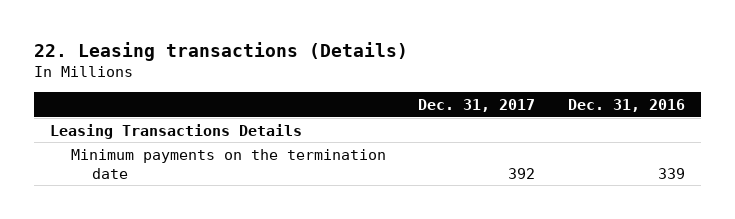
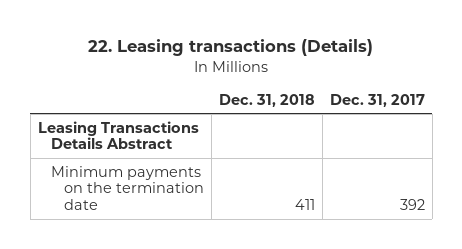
[567,98,685,112] Dec. 31, 2016 -> none
none -> [218,93,315,107] Dec. 31, 2018
[49,123,302,139] Leasing Transactions Details -> [37,120,199,150] Leasing Transactions Details Abstract

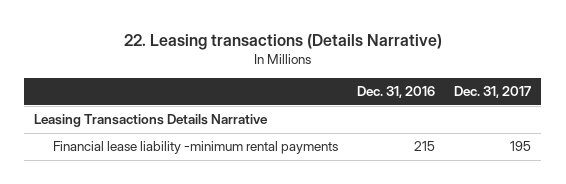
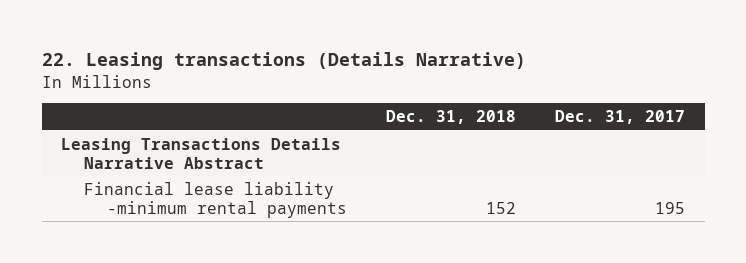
[357,86,436,99] Dec. 31, 2016 -> none
none -> [385,110,516,125] Dec. 31, 2018
[34,114,269,128] Leasing Transactions Details Narrative -> [61,137,342,169] Leasing Transactions Details Narrative Abstract

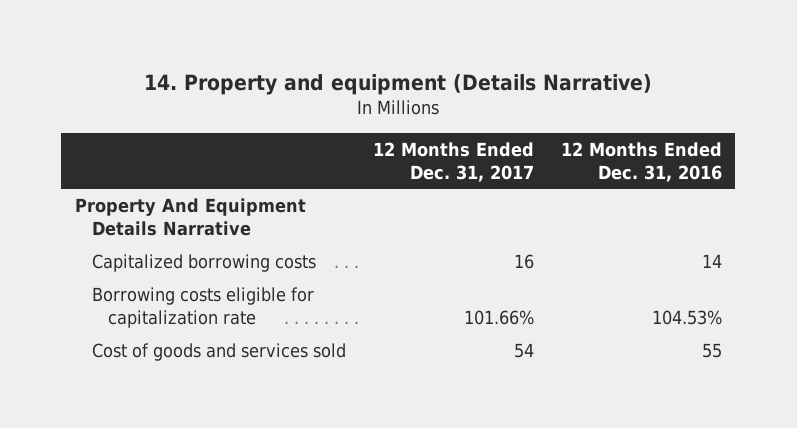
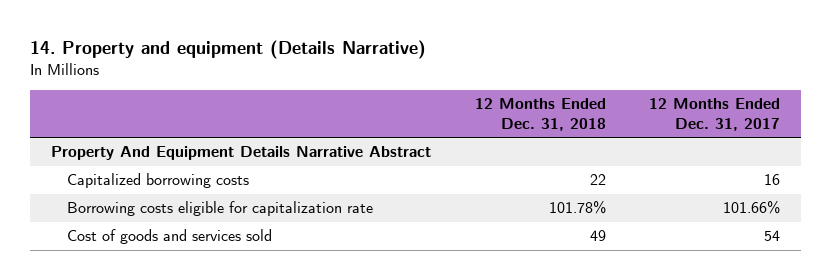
[560,141,722,182] 12 Months Ended Dec. 31, 2016 -> none
none -> [474,98,606,131] 12 Months Ended Dec. 31, 2018
[75,197,307,237] Property And Equipment Details Narrative -> [51,146,432,161] Property And Equipment Details Narrative Abstract

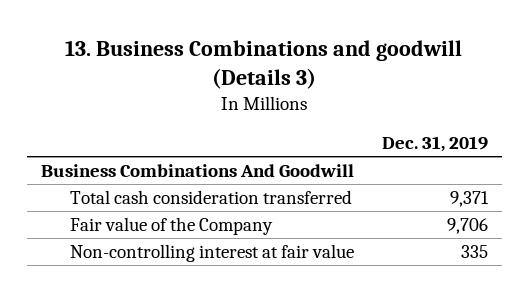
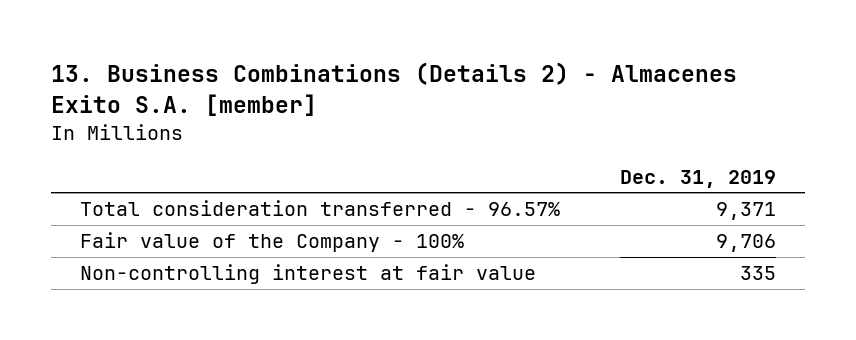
[65,39,463,89] 13. Business Combinations and goodwill (Details 3) -> [50,61,737,116] 13. Business Combinations (Details 2) - Almacenes Exito S.A. [member]
[40,163,354,177] Business Combinations And Goodwill -> none
[69,189,352,204] Total cash consideration transferred -> [80,200,561,217] Total consideration transferred - 96.57%
[69,216,273,235] Fair value of the Company -> [80,232,465,253] Fair value of the Company - 100%

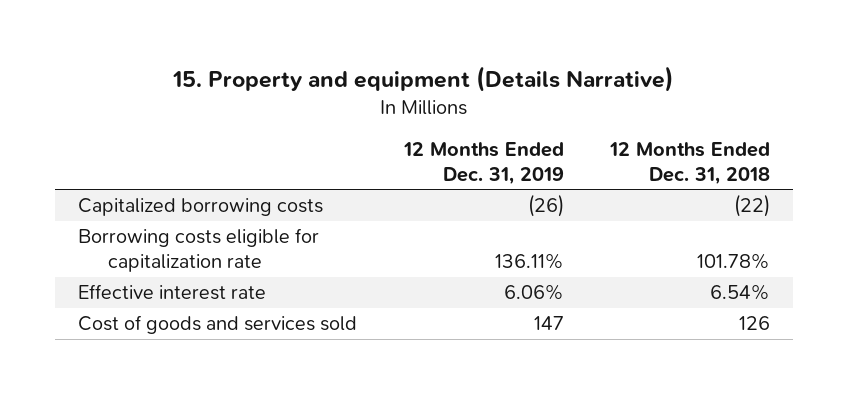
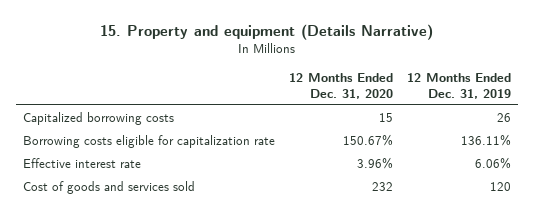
[609,141,771,185] 12 Months Ended Dec. 31, 2018 -> none
none -> [289,72,394,100] 12 Months Ended Dec. 31, 2020
[527,194,564,218] (26) -> [497,112,512,122] 26
[533,316,564,331] 147 -> [490,181,512,191] 120

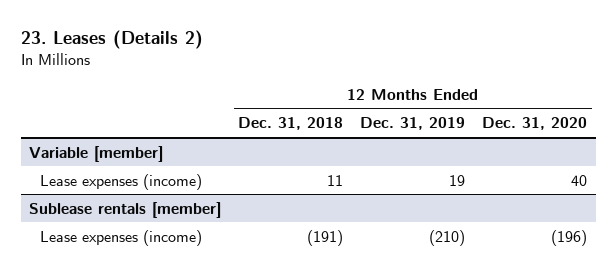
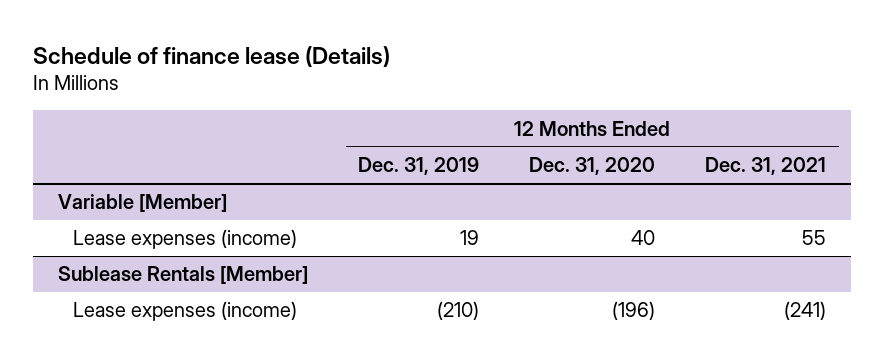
[20,30,203,50] 23. Leases (Details 2) -> [33,45,391,67] Schedule of finance lease (Details)
[238,117,344,131] Dec. 31, 2018 -> none
none -> [705,157,827,176] Dec. 31, 2021
[29,145,164,162] Variable [member] -> [58,194,228,213] Variable [Member]
[29,201,222,218] Sublease rentals [member] -> [58,266,309,285] Sublease Rentals [Member]

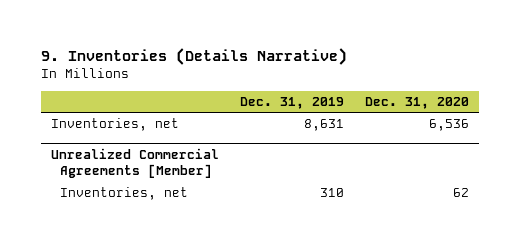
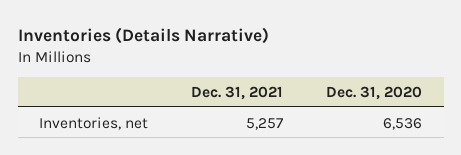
[40,47,347,65] 9. Inventories (Details Narrative) -> [17,27,269,45] Inventories (Details Narrative)
[240,96,345,109] Dec. 31, 2019 -> none
none -> [191,85,284,100] Dec. 31, 2021
[51,147,220,179] Unrealized Commercial Agreements [Member] -> none
[60,187,189,201] Inventories, net -> none

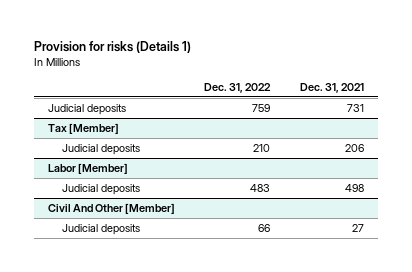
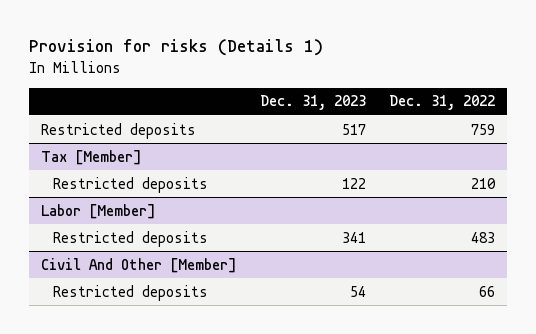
[299,82,364,93] Dec. 31, 2021 -> none
none -> [260,95,367,111] Dec. 31, 2023
[48,103,127,115] Judicial deposits -> [40,122,196,139] Restricted deposits
[62,143,141,155] Judicial deposits -> [53,176,209,193] Restricted deposits
[62,183,141,195] Judicial deposits -> [53,230,209,247] Restricted deposits
[62,223,141,235] Judicial deposits -> [53,284,209,301] Restricted deposits

